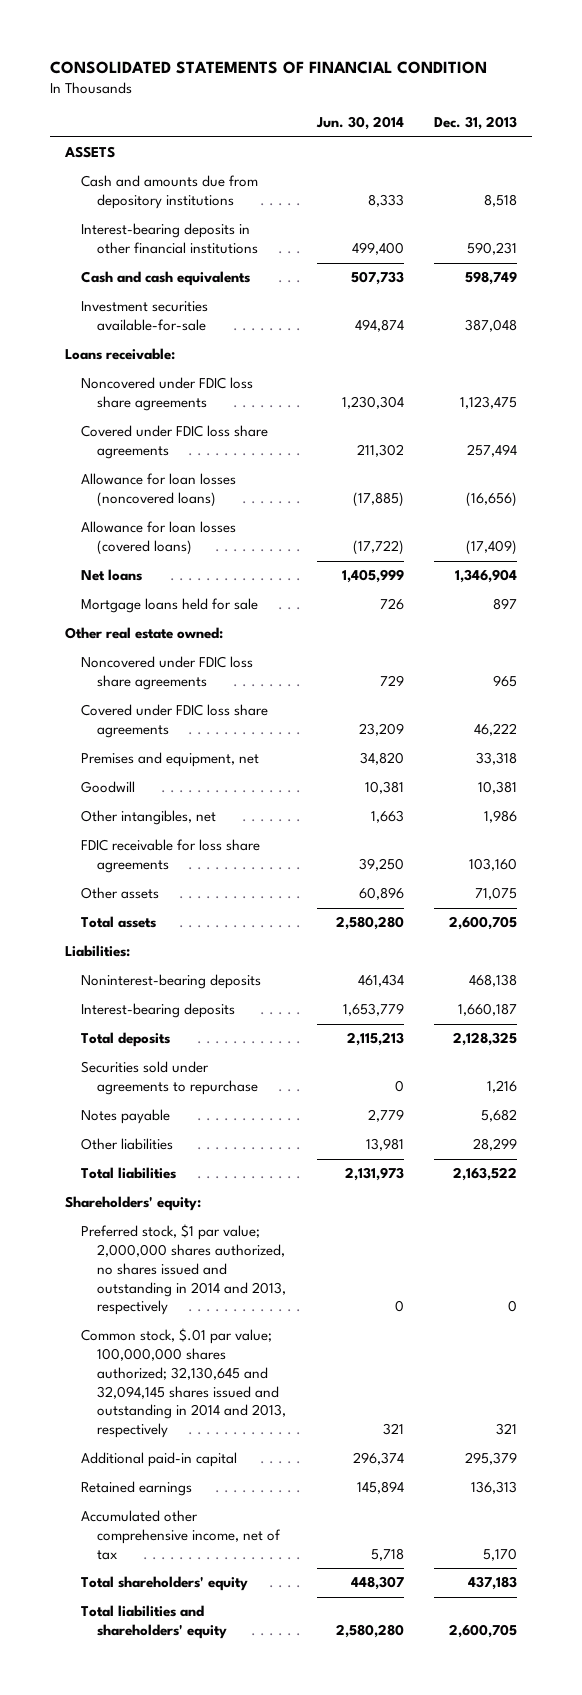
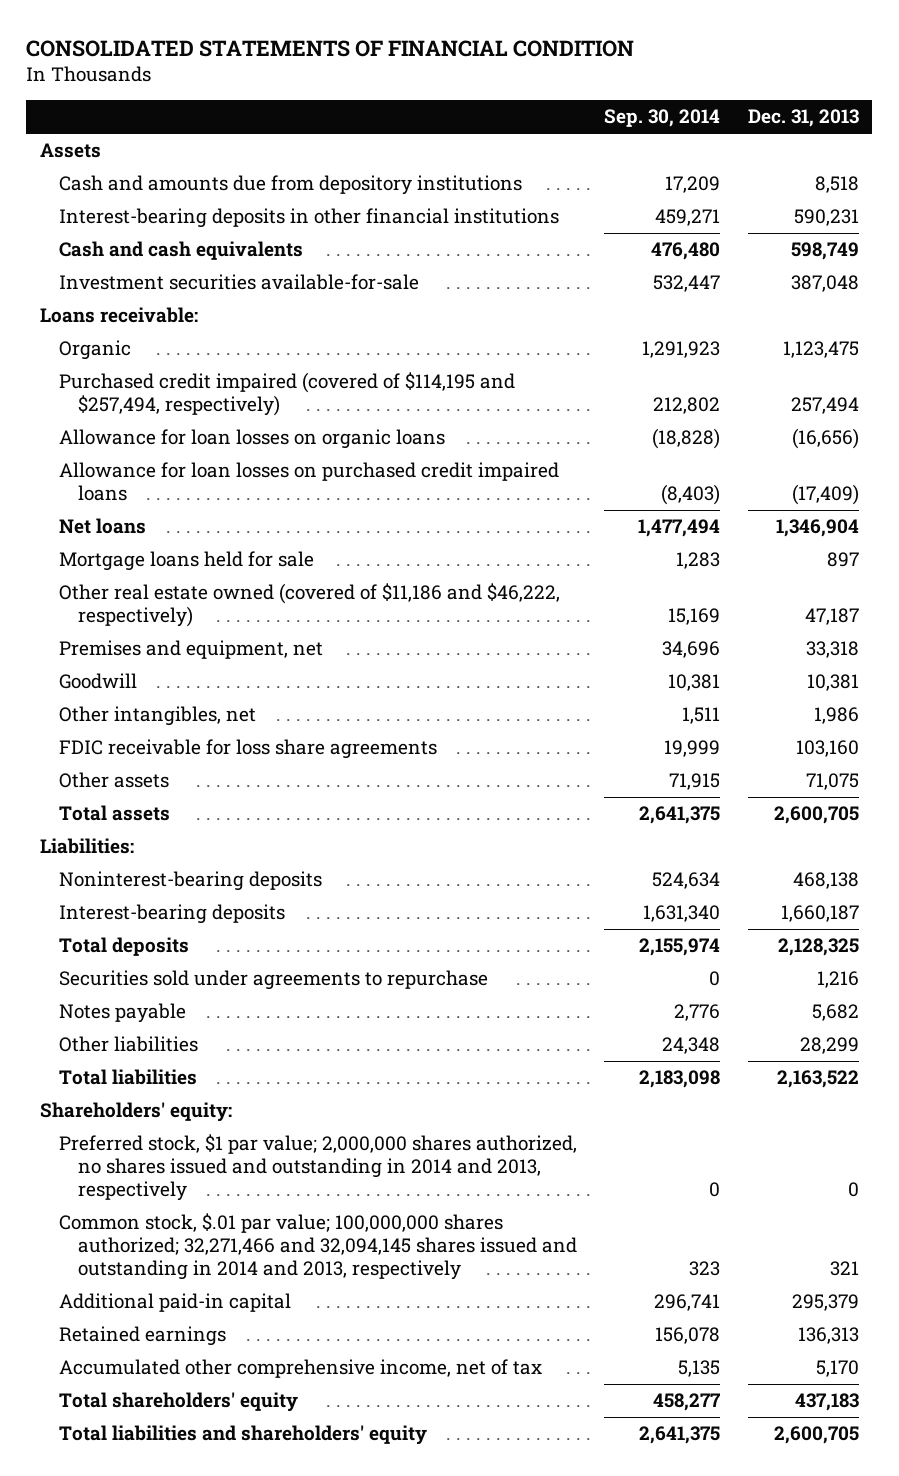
[315,116,404,131] Jun. 30, 2014 -> none
none -> [604,109,721,128] Sep. 30, 2014
[64,146,116,159] ASSETS -> [40,143,102,159] Assets
[81,377,254,412] Noncovered under FDIC loss share agreements -> [59,340,132,361] Organic
[81,425,269,460] Covered under FDIC loss share agreements -> [59,372,516,417] Purchased credit impaired (covered of $114,195 and $257,494, respectively)
[81,473,237,508] Allowance for loan losses (noncovered loans) -> [59,429,446,450] Allowance for loan losses on organic loans
[81,521,237,556] Allowance for loan losses (covered loans) -> [59,462,560,502] Allowance for loan losses on purchased credit impaired loans
[65,627,224,640] Other real estate owned: -> none
[81,656,254,691] Noncovered under FDIC loss share agreements -> none
[81,704,269,739] Covered under FDIC loss share agreements -> none
none -> [59,583,561,628] Other real estate owned (covered of $11,186 and $46,222, respectively)
[81,1328,287,1439] Common stock, $.01 par value; 100,000,000 shares authorized; 32,130,645 and 32,094,145 shares issued and outstanding in 2014 and 2013, respectively -> [59,1213,577,1281] Common stock, $.01 par value; 100,000,000 shares authorized; 32,271,466 and 32,094,145 shares issued and outstanding in 2014 and 2013, respectively

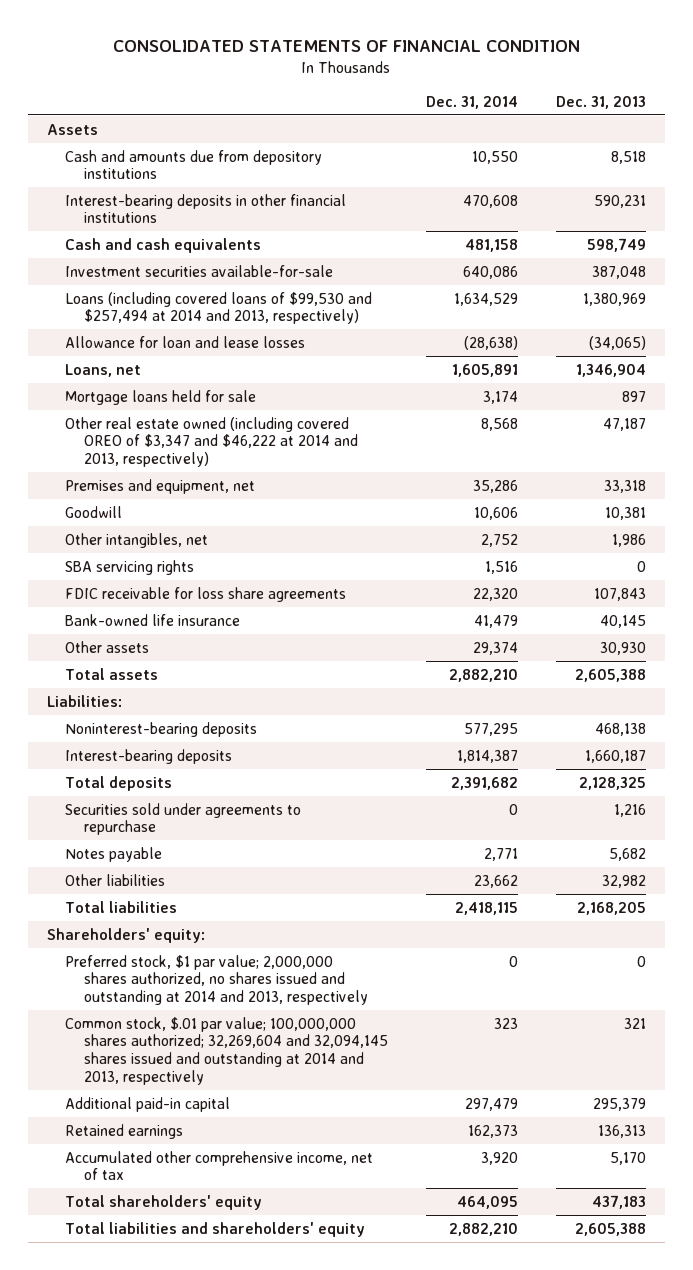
[604,109,721,128] Sep. 30, 2014 -> none
none -> [425,95,518,109] Dec. 31, 2014
[40,307,199,324] Loans receivable: -> none
[59,340,132,361] Organic -> none
[59,372,516,417] Purchased credit impaired (covered of $114,195 and $257,494, respectively) -> none
[59,462,560,502] Allowance for loan losses on purchased credit impaired loans -> none
none -> [65,291,373,325] Loans (including covered loans of $99,530 and $257,494 at 2014 and 2013, respectively)
[59,429,446,450] Allowance for loan losses on organic loans -> [65,335,306,348] Allowance for loan and lease losses
[791,428,859,450] (16,656) -> [588,335,646,350] (34,065)
[59,518,147,535] Net loans -> [65,363,142,377] Loans, net
[59,583,561,628] Other real estate owned (covered of $11,186 and $46,222, respectively) -> [65,416,358,468] Other real estate owned (including covered OREO of $3,347 and $46,222 at 2014 and 2013, respectively)
none -> [65,559,195,575] SBA servicing rights
[795,740,859,758] 103,160 -> [593,587,646,601] 107,843
none -> [65,613,241,626] Bank-owned life insurance
[805,773,859,791] 71,075 -> [599,641,646,655] 30,930
[773,806,859,825] 2,600,705 -> [574,668,646,682] 2,605,388
[799,1037,859,1055] 28,299 -> [601,874,646,888] 32,982
[776,1070,859,1089] 2,163,522 -> [576,901,646,915] 2,168,205
[59,1134,578,1202] Preferred stock, $1 par value; 2,000,000 shares authorized, no shares issued and outstanding in 2014 and 2013, respectively -> [65,954,368,1006] Preferred stock, $1 par value; 2,000,000 shares authorized, no shares issued and outstanding at 2014 and 2013, respectively
[59,1213,577,1281] Common stock, $.01 par value; 100,000,000 shares authorized; 32,271,466 and 32,094,145 shares issued and outstanding in 2014 and 2013, respectively -> [65,1016,388,1085] Common stock, $.01 par value; 100,000,000 shares authorized; 32,269,604 and 32,094,145 shares issued and outstanding at 2014 and 2013, respectively
[773,1426,859,1445] 2,600,705 -> [574,1222,646,1236] 2,605,388

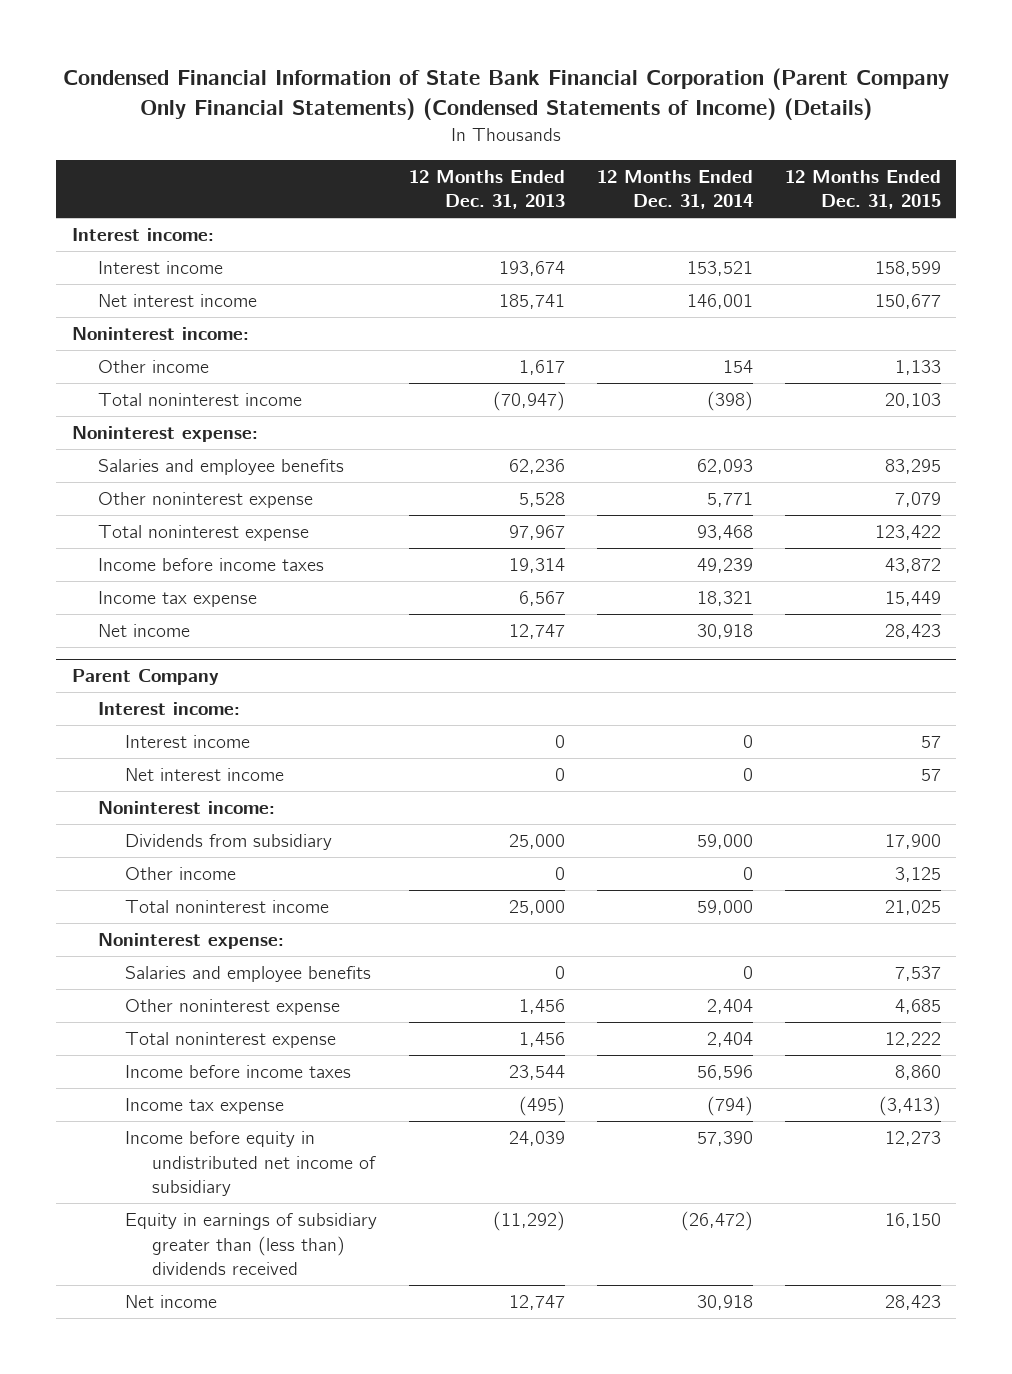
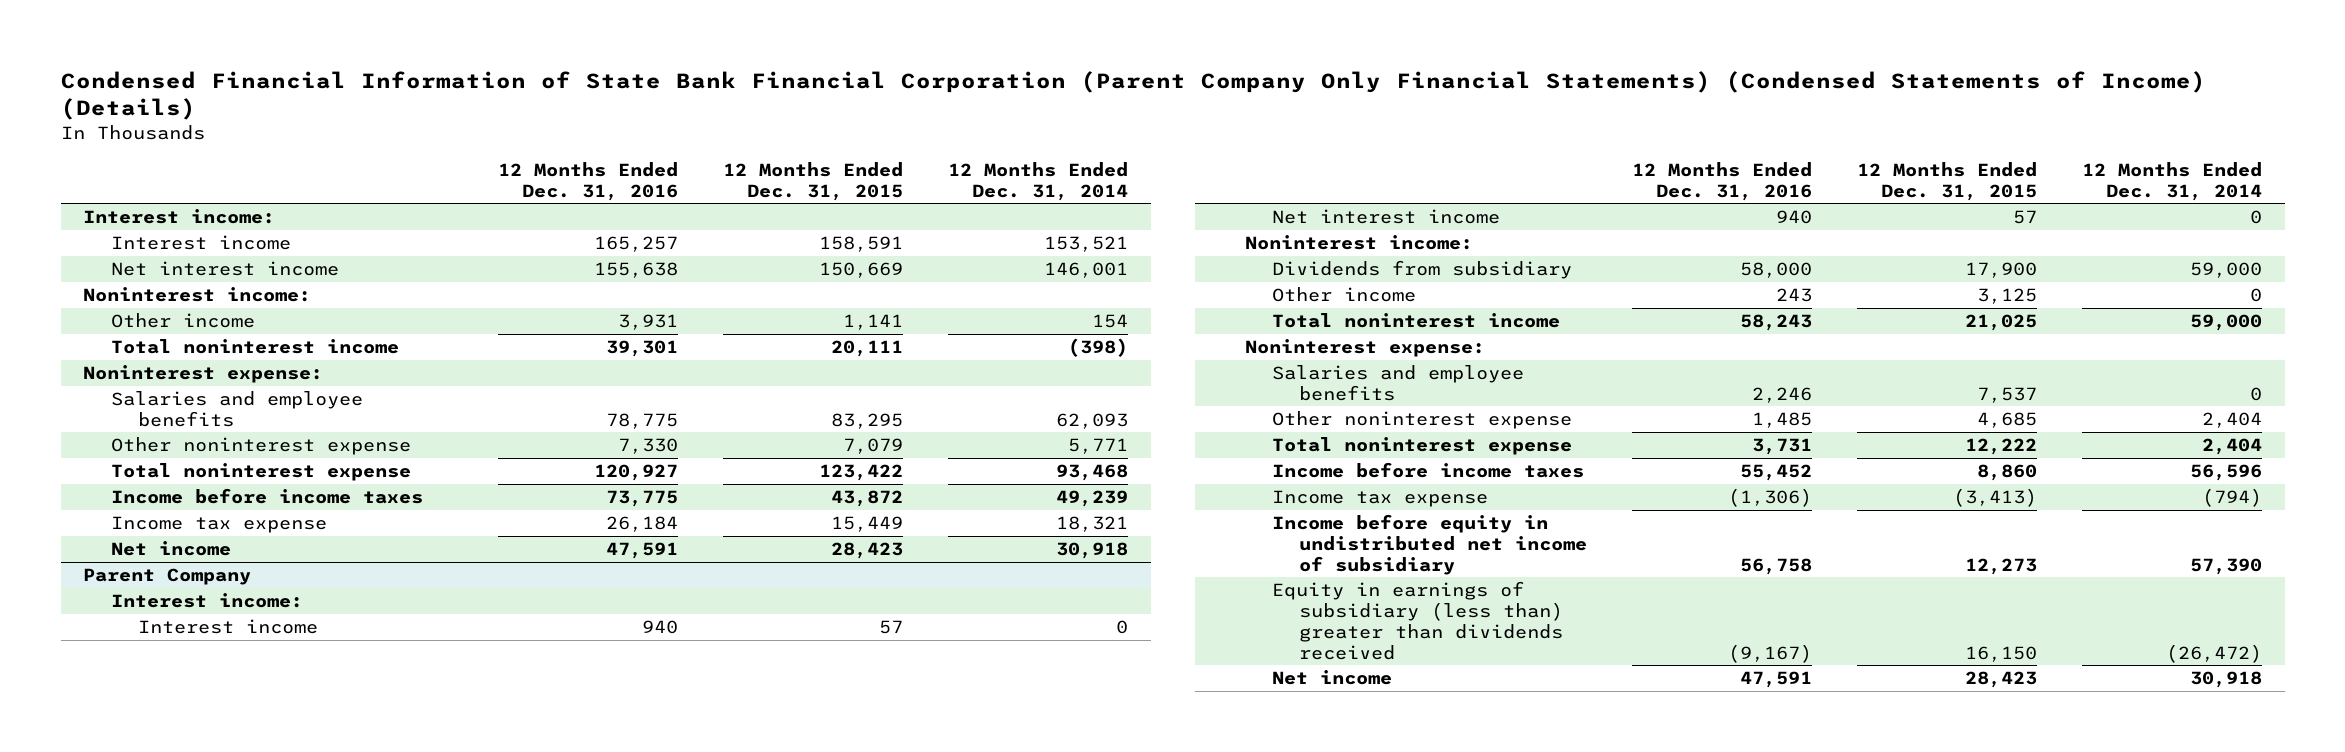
[409,169,566,210] 12 Months Ended Dec. 31, 2013 -> none
none -> [498,161,679,201] 12 Months Ended Dec. 31, 2016
[874,261,941,277] 158,599 -> [819,235,904,252] 158,591
[874,294,941,310] 150,677 -> [819,261,904,278] 150,669
[894,360,941,376] 1,133 -> [843,313,904,330] 1,141
[884,393,941,409] 20,103 -> [831,339,904,357] 20,111
[125,1213,378,1275] Equity in earnings of subsidiary greater than (less than) dividends received -> [1271,580,1564,660] Equity in earnings of subsidiary (less than) greater than dividends received

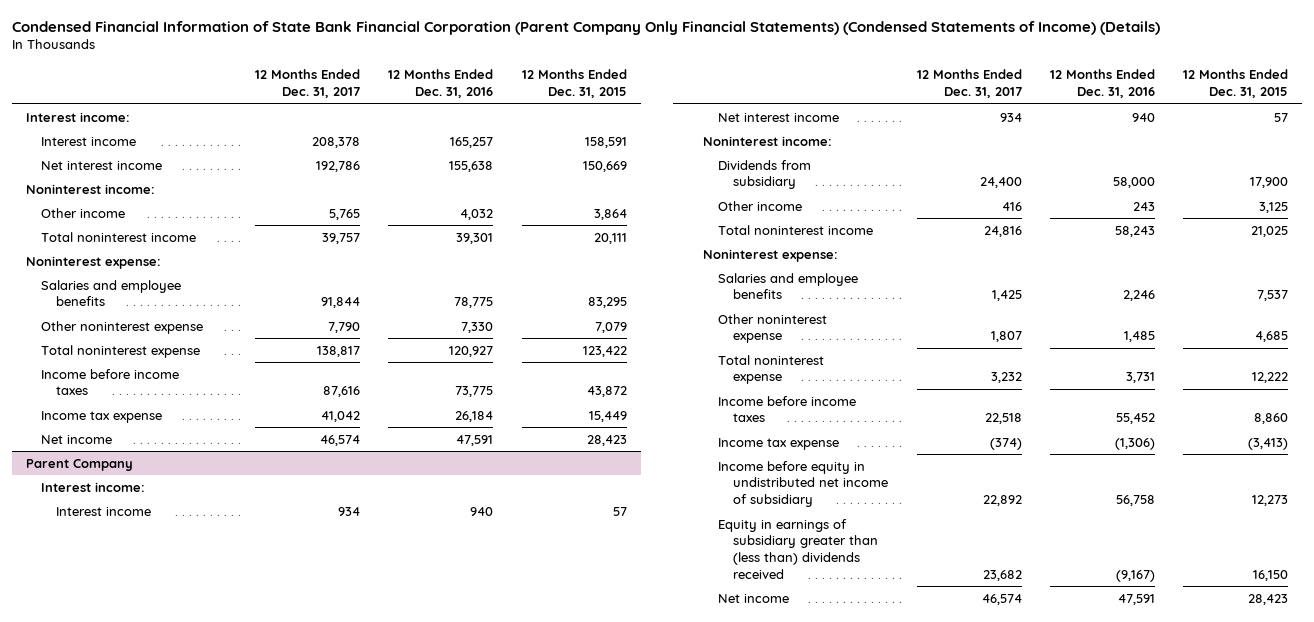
[948,161,1129,201] 12 Months Ended Dec. 31, 2014 -> none
none -> [254,69,360,98] 12 Months Ended Dec. 31, 2017
[618,313,679,330] 3,931 -> [460,208,494,220] 4,032
[843,313,904,330] 1,141 -> [593,208,627,220] 3,864
[1271,580,1564,660] Equity in earnings of subsidiary (less than) greater than dividends received -> [717,518,879,579] Equity in earnings of subsidiary greater than (less than) dividends received

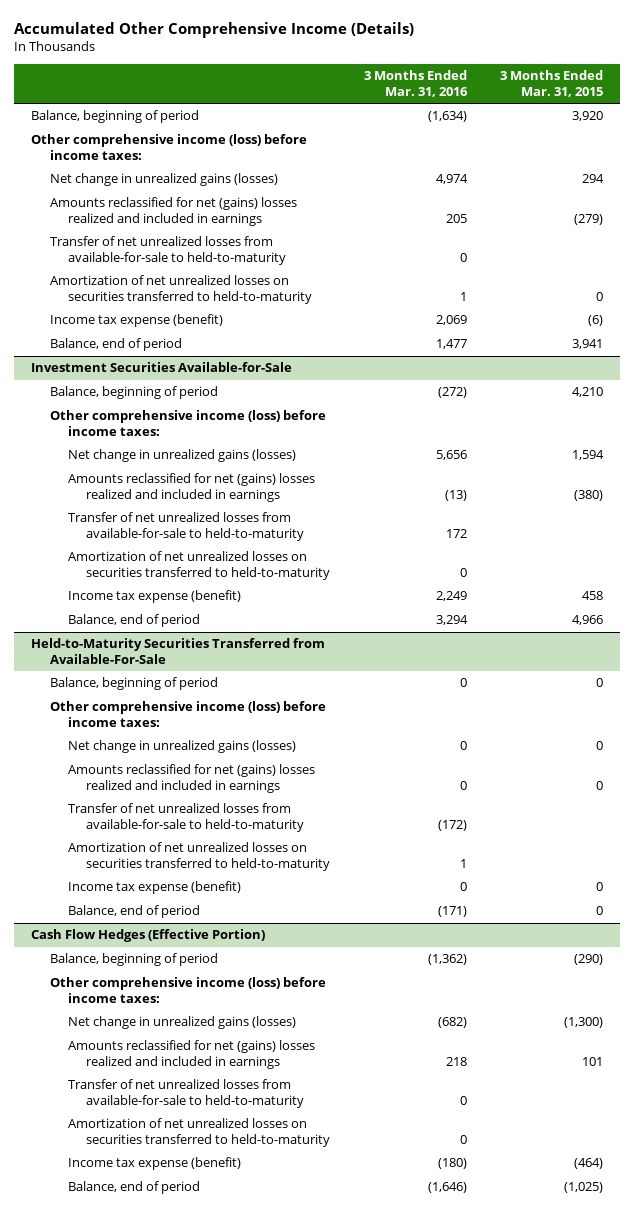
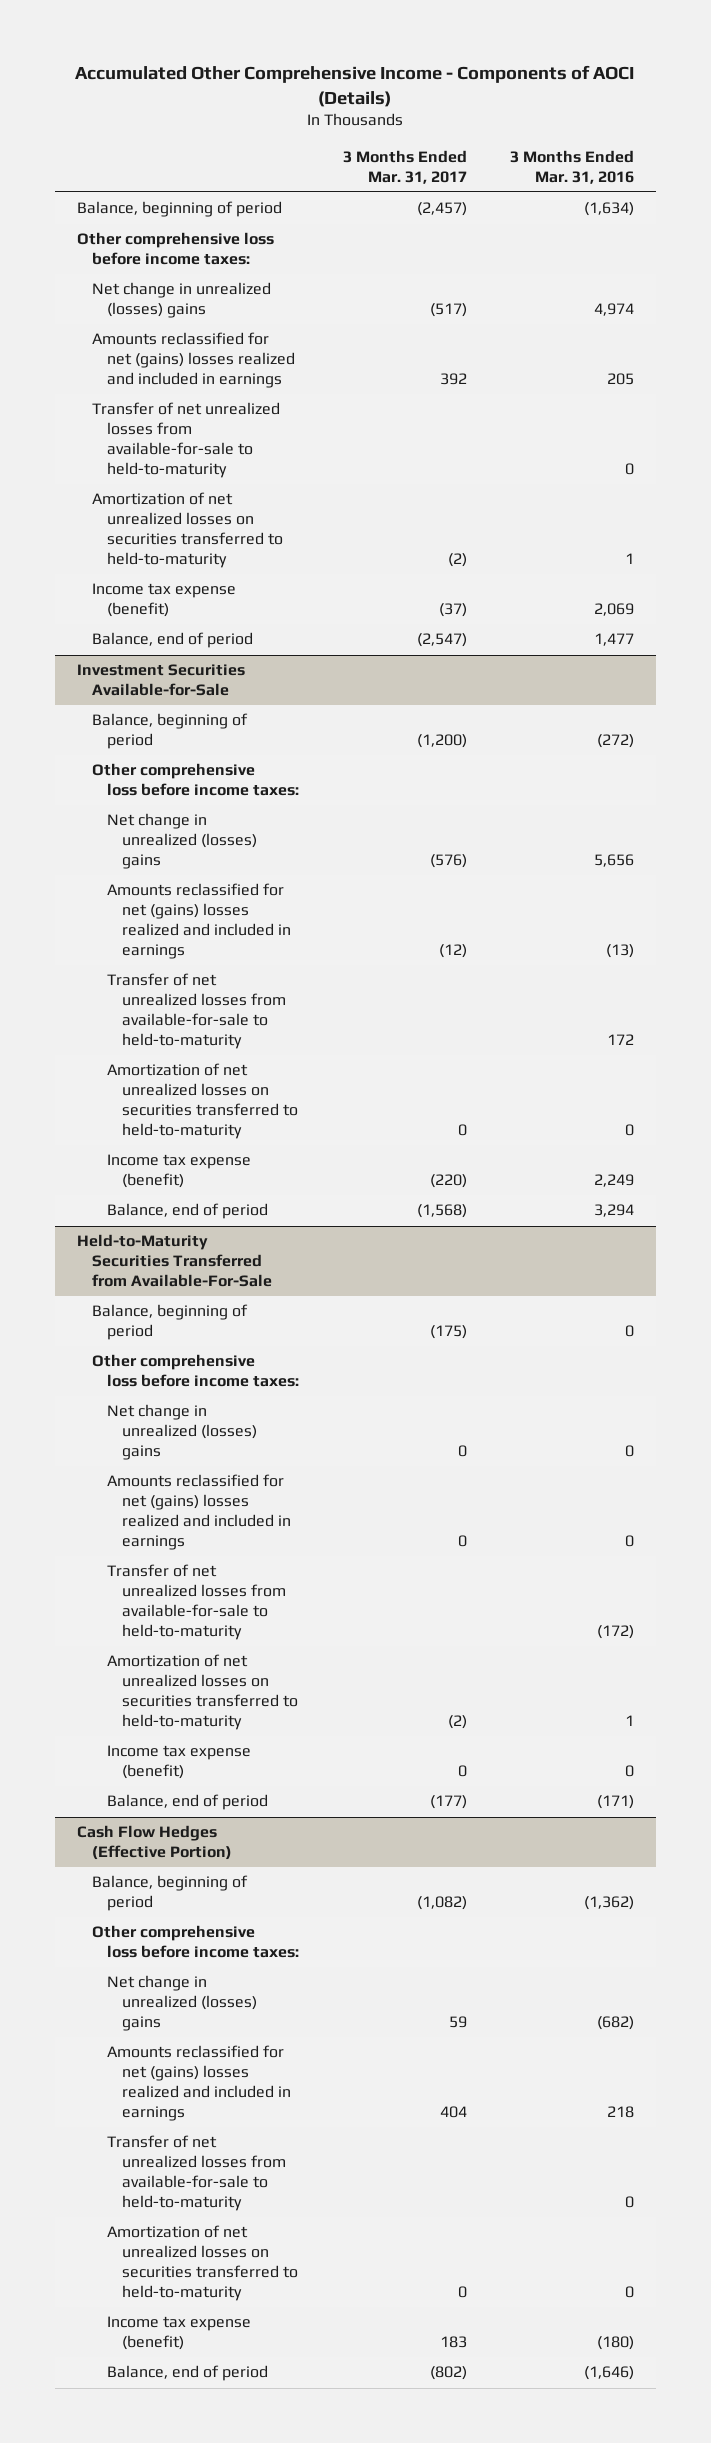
[14,22,415,39] Accumulated Other Comprehensive Income (Details) -> [75,65,635,108] Accumulated Other Comprehensive Income - Components of AOCI (Details)
[500,70,604,97] 3 Months Ended Mar. 31, 2015 -> none
none -> [342,149,467,184] 3 Months Ended Mar. 31, 2017
[31,134,308,160] Other comprehensive income (loss) before income taxes: -> [76,232,274,266] Other comprehensive loss before income taxes:
[49,173,278,187] Net change in unrealized gains (losses) -> [91,282,271,319] Net change in unrealized (losses) gains
[49,410,326,436] Other comprehensive income (loss) before income taxes: -> [91,763,299,797] Other comprehensive loss before income taxes:
[67,449,296,463] Net change in unrealized gains (losses) -> [106,813,258,870] Net change in unrealized (losses) gains
[49,701,326,727] Other comprehensive income (loss) before income taxes: -> [91,1354,299,1388] Other comprehensive loss before income taxes:
[67,740,296,754] Net change in unrealized gains (losses) -> [106,1404,258,1461] Net change in unrealized (losses) gains
[49,977,326,1003] Other comprehensive income (loss) before income taxes: -> [91,1925,299,1959] Other comprehensive loss before income taxes:
[67,1016,296,1030] Net change in unrealized gains (losses) -> [106,1975,258,2032] Net change in unrealized (losses) gains

